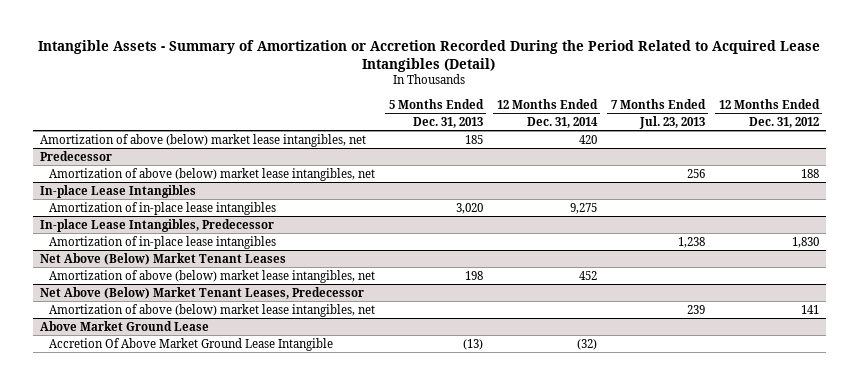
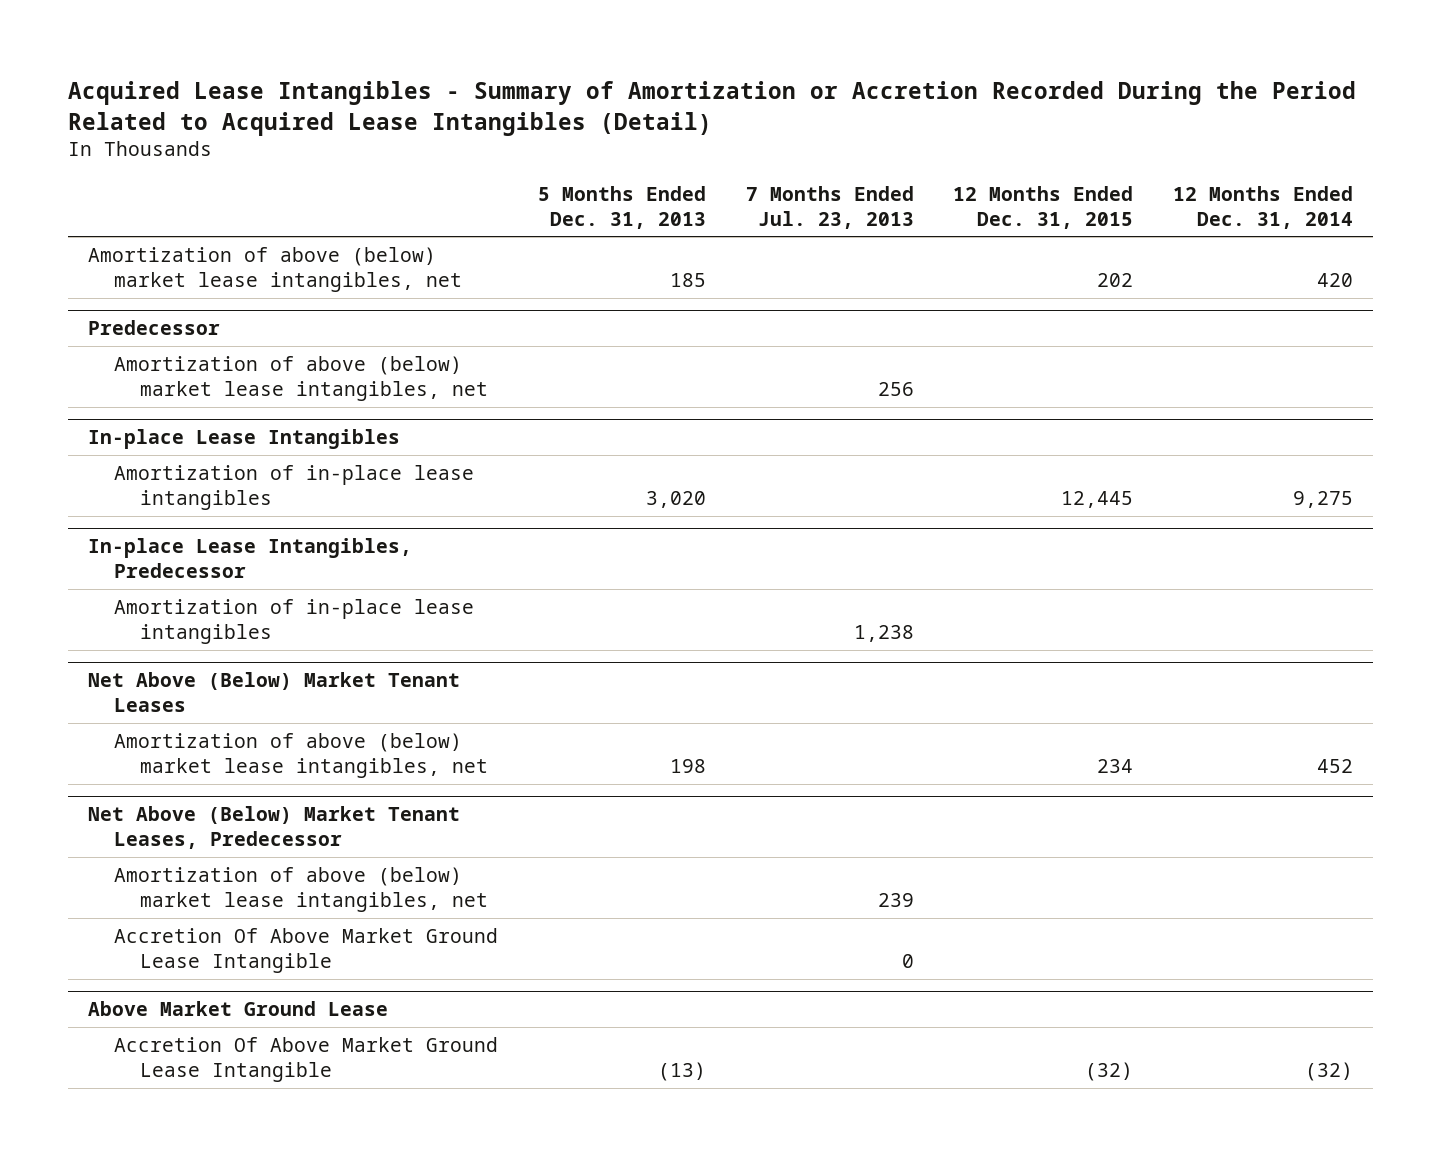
[38,39,821,72] Intangible Assets - Summary of Amortization or Accretion Recorded During the Period Related to Acquired Lease Intangibles (Detail) -> [68,81,1357,136] Acquired Lease Intangibles - Summary of Amortization or Accretion Recorded During the Period Related to Acquired Lease Intangibles (Detail)
[748,116,819,128] Dec. 31, 2012 -> none
none -> [953,185,1134,229] 12 Months Ended Dec. 31, 2015
none -> [114,927,499,973] Accretion Of Above Market Ground Lease Intangible

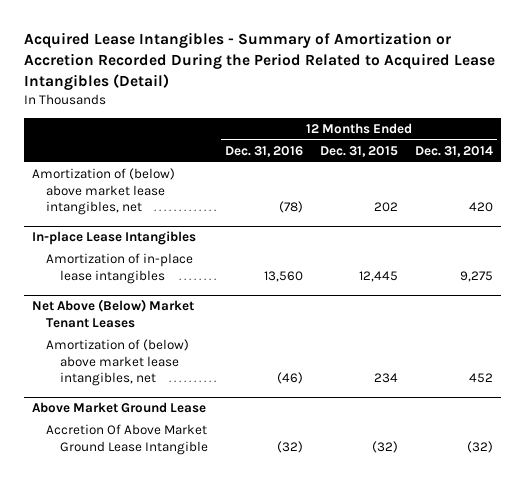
[538,185,707,229] 5 Months Ended Dec. 31, 2013 -> none
[745,185,914,229] 7 Months Ended Jul. 23, 2013 -> none
none -> [224,146,303,158] Dec. 31, 2016
[88,320,221,336] Predecessor -> none
[114,355,489,401] Amortization of above (below) market lease intangibles, net -> none
[88,246,463,292] Amortization of above (below) market lease intangibles, net -> [31,168,175,216] Amortization of (below) above market lease intangibles, net
[88,538,413,579] In-place Lease Intangibles, Predecessor -> none
[114,598,475,644] Amortization of in-place lease intangibles -> none
[88,806,461,850] Net Above (Below) Market Tenant Leases, Predecessor -> none
[114,866,489,912] Amortization of above (below) market lease intangibles, net -> none
[114,927,499,973] Accretion Of Above Market Ground Lease Intangible -> none
[114,732,489,778] Amortization of above (below) market lease intangibles, net -> [45,339,189,387] Amortization of (below) above market lease intangibles, net

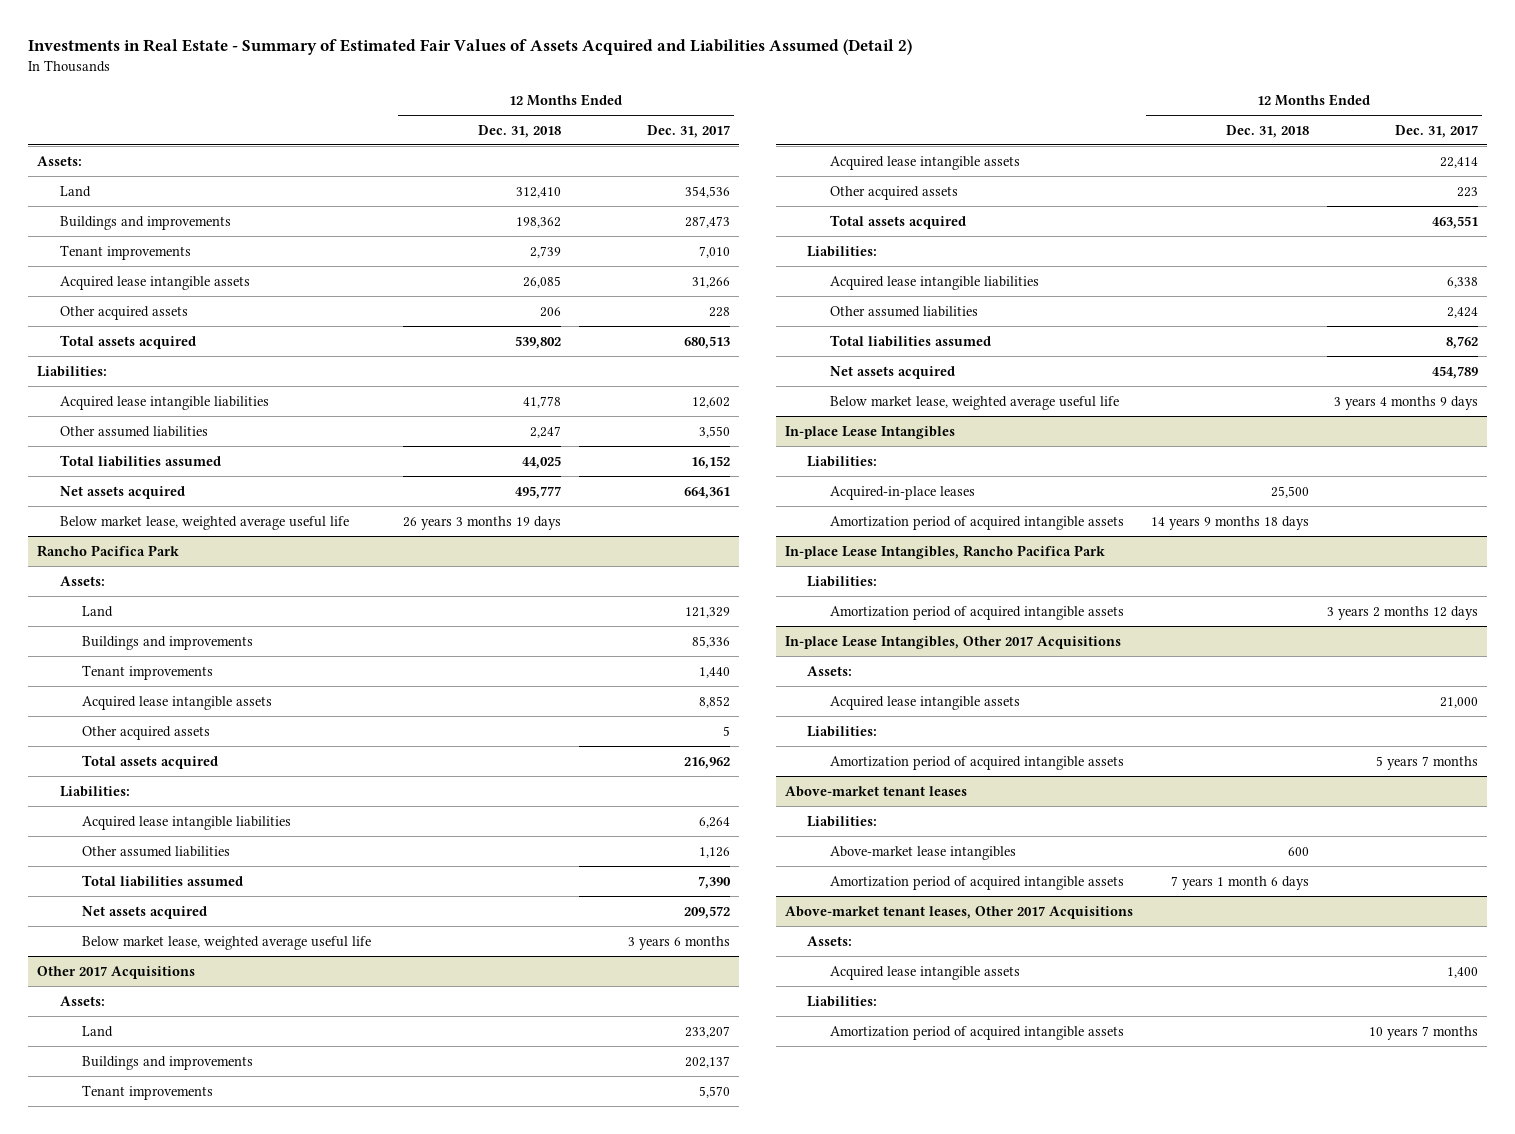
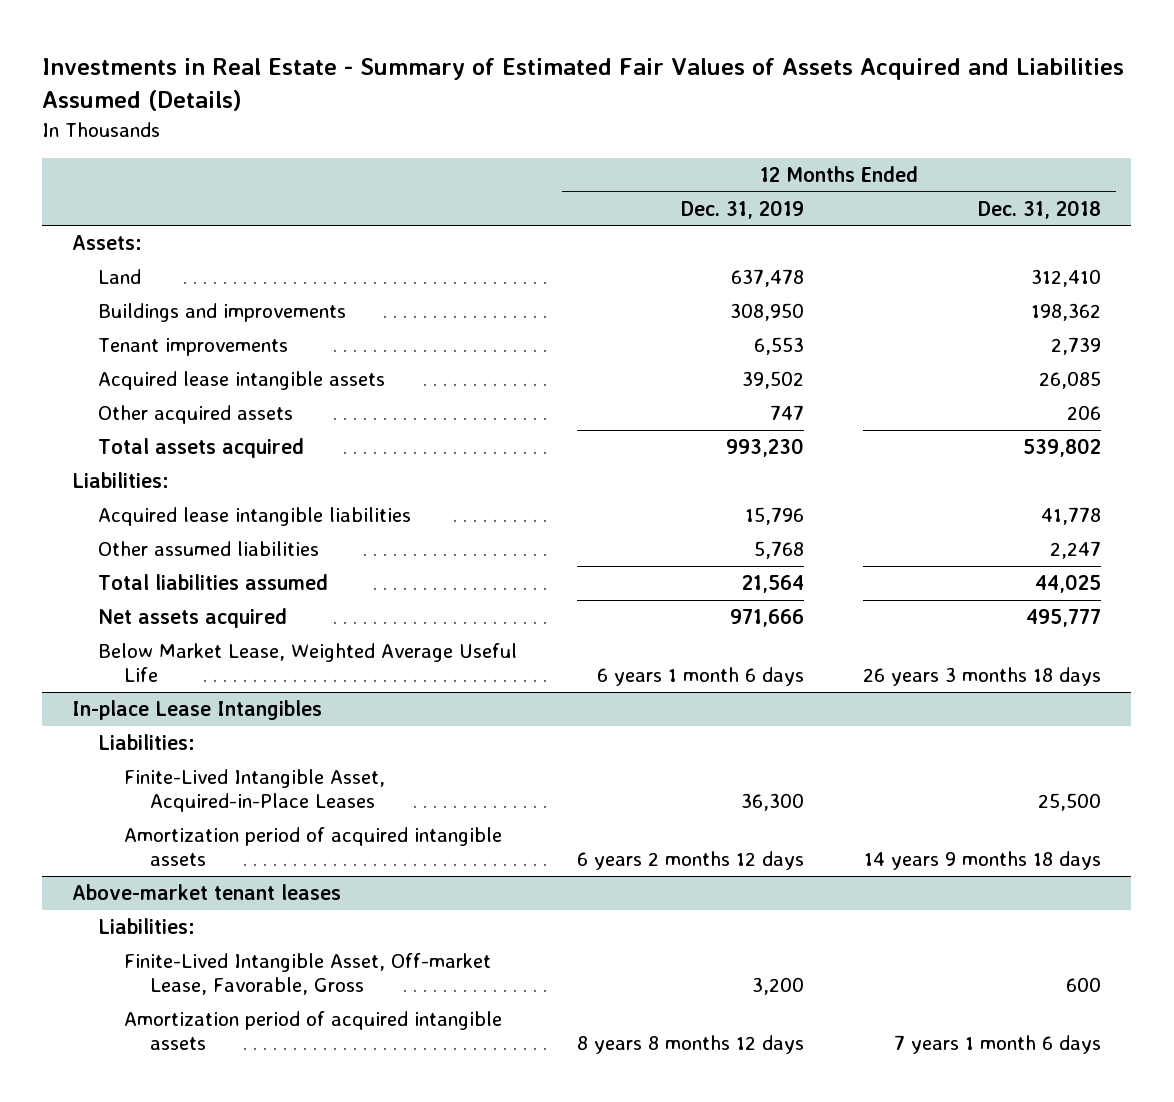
[27,38,912,55] Investments in Real Estate - Summary of Estimated Fair Values of Assets Acquired and Liabilities Assumed (Detail 2) -> [42,58,1125,112] Investments in Real Estate - Summary of Estimated Fair Values of Assets Acquired and Liabilities Assumed (Details)
[646,124,730,138] Dec. 31, 2017 -> none
none -> [680,199,804,219] Dec. 31, 2019
[36,544,179,557] Rancho Pacifica Park -> none
[59,575,105,586] Assets: -> none
[82,605,114,617] Land -> none
[82,635,254,650] Buildings and improvements -> none
[82,664,214,680] Tenant improvements -> none
[82,695,273,710] Acquired lease intangible assets -> none
[82,725,211,740] Other acquired assets -> none
[82,754,219,769] Total assets acquired -> none
[59,785,130,797] Liabilities: -> none
[82,815,292,830] Acquired lease intangible liabilities -> none
[82,845,231,857] Other assumed liabilities -> none
[82,874,244,887] Total liabilities assumed -> none
[82,905,208,919] Net assets acquired -> none
[82,935,372,950] Below market lease, weighted average useful life -> none
[36,965,195,979] Other 2017 Acquisitions -> none
[59,995,105,1006] Assets: -> none
[82,1025,114,1037] Land -> none
[82,1055,254,1070] Buildings and improvements -> none
[82,1084,214,1100] Tenant improvements -> none
[829,155,1020,170] Acquired lease intangible assets -> none
[829,185,958,200] Other acquired assets -> none
[829,214,966,229] Total assets acquired -> none
[807,245,878,257] Liabilities: -> none
[829,275,1039,290] Acquired lease intangible liabilities -> none
[829,305,978,317] Other assumed liabilities -> none
[829,334,991,347] Total liabilities assumed -> none
[829,365,955,379] Net assets acquired -> none
[829,395,1119,410] Below market lease, weighted average useful life -> none
[59,515,349,530] Below market lease, weighted average useful life -> [98,642,518,683] Below Market Lease, Weighted Average Useful Life
[402,515,561,530] 26 years 3 months 19 days -> [863,667,1102,687] 26 years 3 months 18 days
[829,485,975,500] Acquired-in-place leases -> [124,768,386,813] Finite-Lived Intangible Asset, Acquired-in-Place Leases
[784,544,1105,559] In-place Lease Intangibles, Rancho Pacifica Park -> none
[807,575,878,587] Liabilities: -> none
[829,605,1124,620] Amortization period of acquired intangible assets -> none
[784,635,1121,649] In-place Lease Intangibles, Other 2017 Acquisitions -> none
[807,665,853,676] Assets: -> none
[829,695,1020,710] Acquired lease intangible assets -> none
[807,725,878,737] Liabilities: -> none
[829,755,1124,770] Amortization period of acquired intangible assets -> none
[829,845,1016,860] Above-market lease intangibles -> [124,952,492,996] Finite-Lived Intangible Asset, Off-market Lease, Favorable, Gross
[784,905,1133,919] Above-market tenant leases, Other 2017 Acquisitions -> none
[807,935,853,946] Assets: -> none
[829,965,1020,980] Acquired lease intangible assets -> none
[807,995,878,1007] Liabilities: -> none
[829,1025,1124,1040] Amortization period of acquired intangible assets -> none

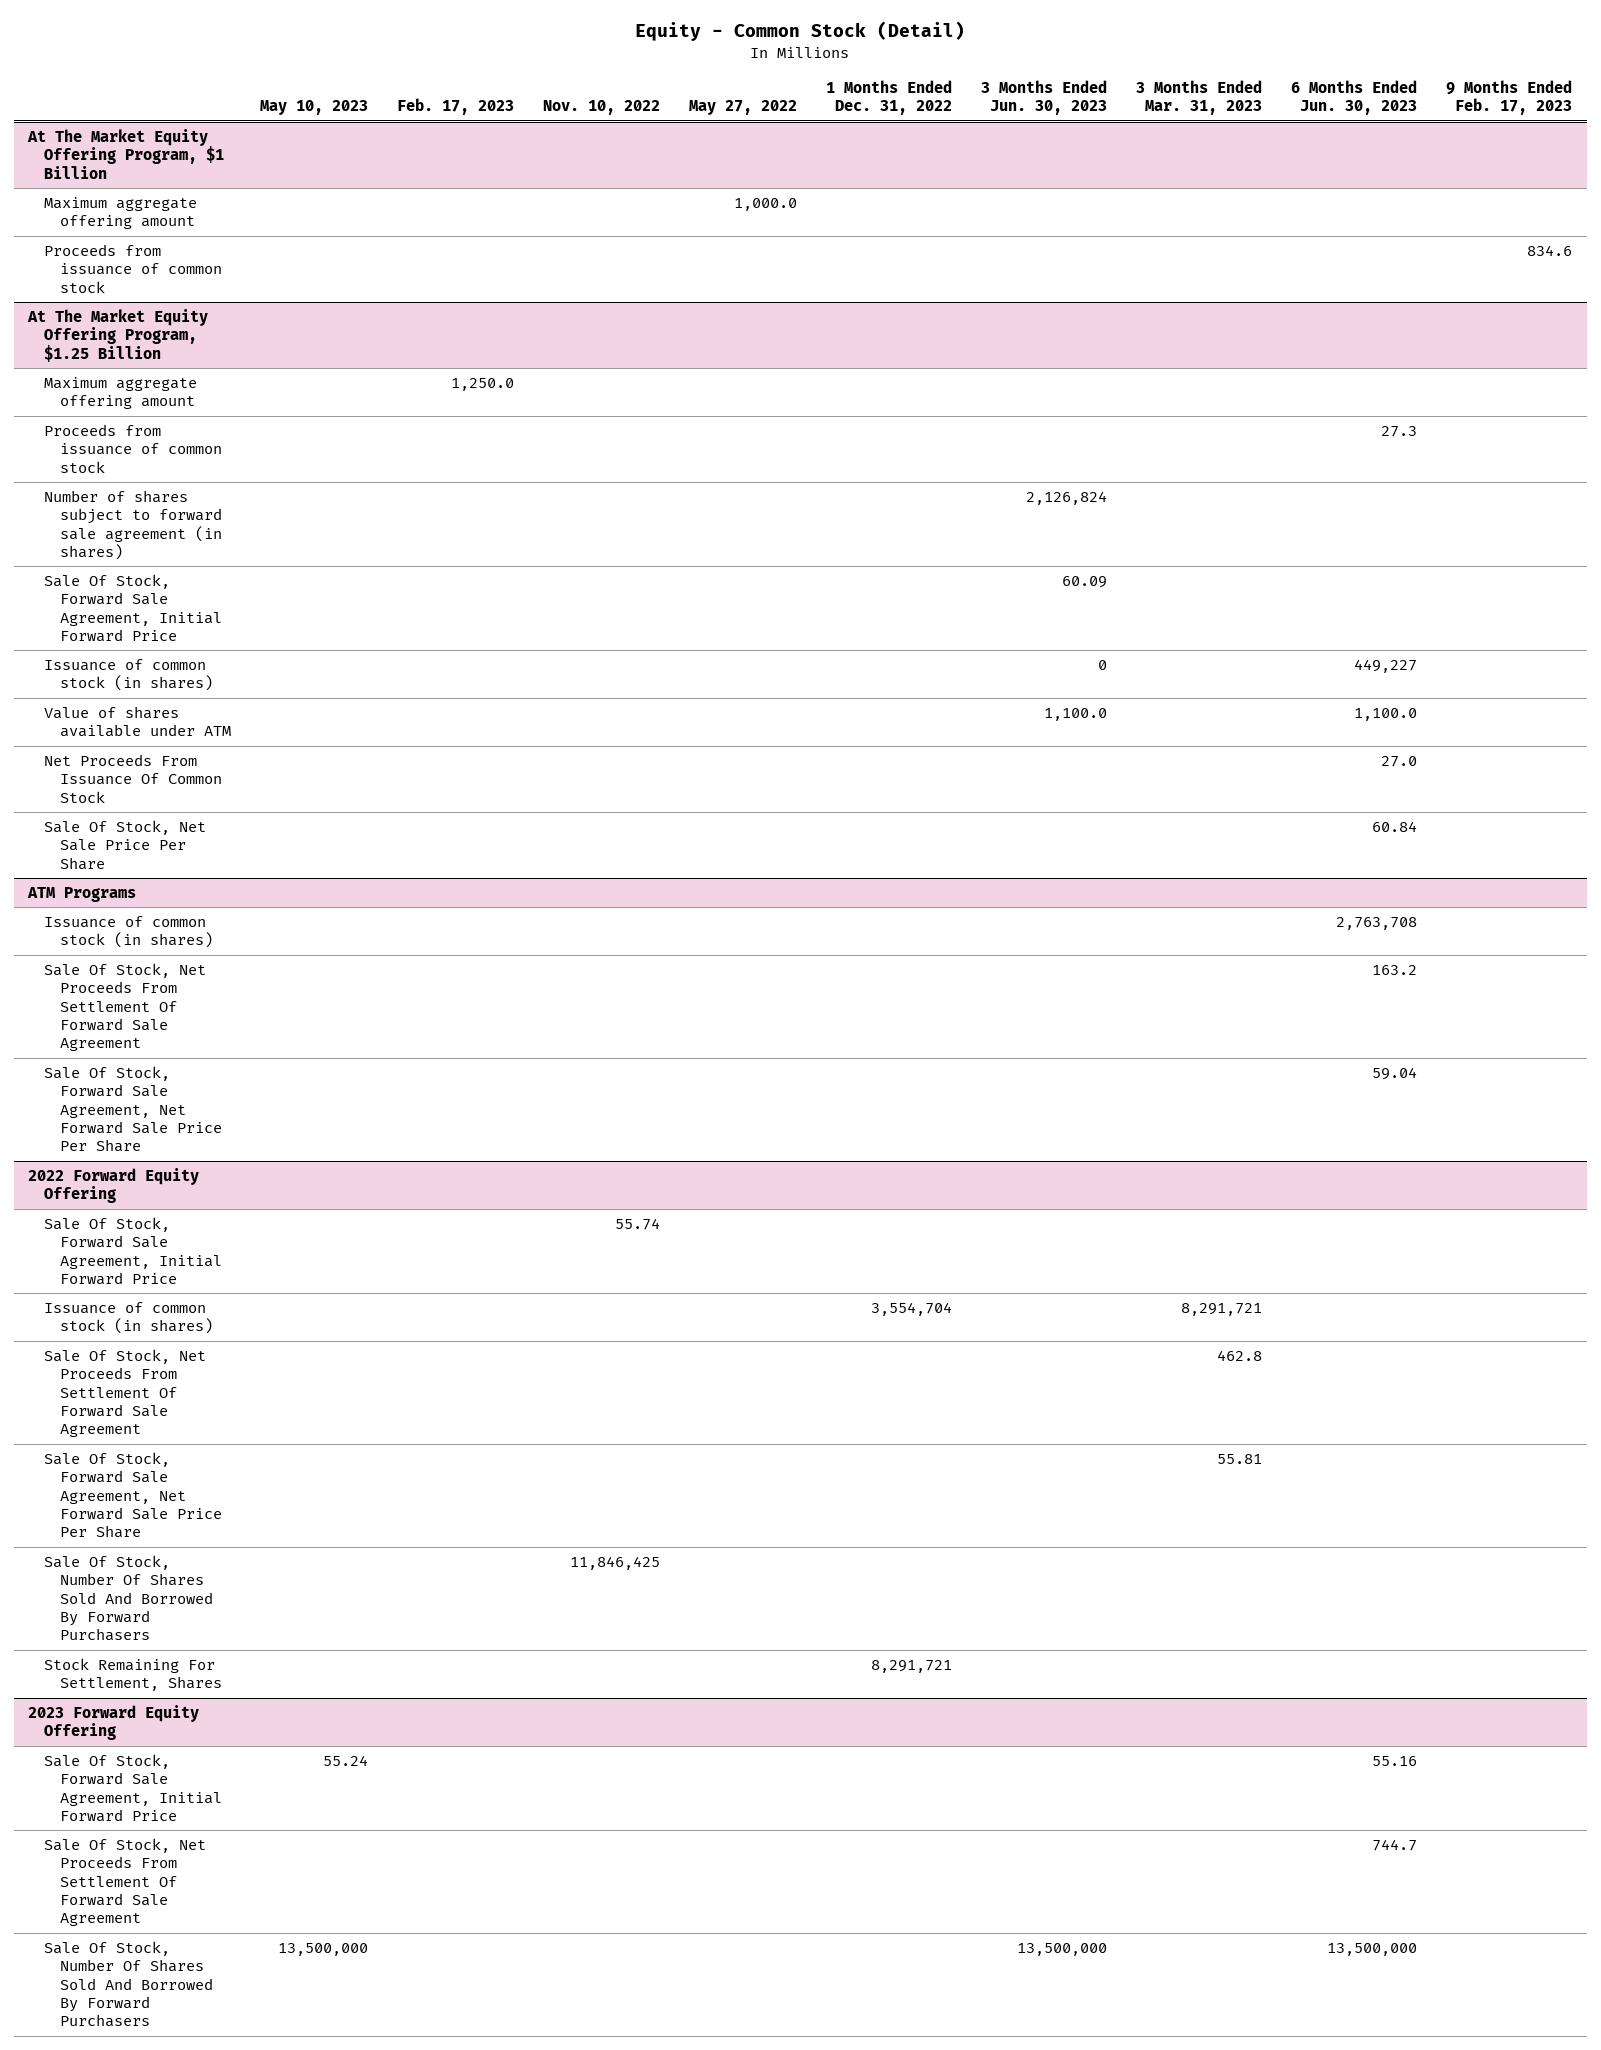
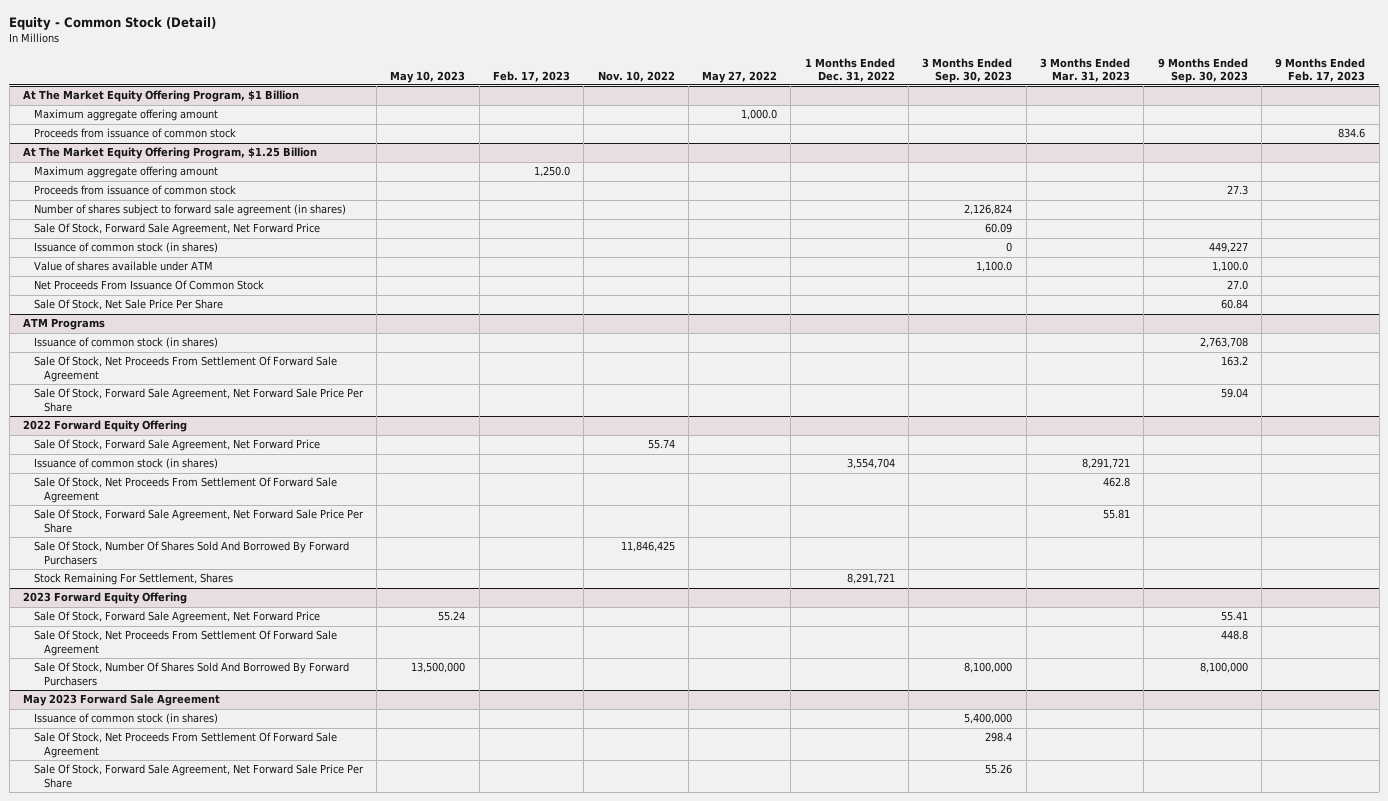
[981,79,1108,116] 3 Months Ended Jun. 30, 2023 -> none
[1291,79,1418,116] 6 Months Ended Jun. 30, 2023 -> none
none -> [922,57,1013,83] 3 Months Ended Sep. 30, 2023
none -> [1157,57,1248,83] 9 Months Ended Sep. 30, 2023
[43,574,222,642] Sale Of Stock, Forward Sale Agreement, Initial Forward Price -> [33,223,320,236] Sale Of Stock, Forward Sale Agreement, Net Forward Price
[43,1217,222,1285] Sale Of Stock, Forward Sale Agreement, Initial Forward Price -> [33,439,320,452] Sale Of Stock, Forward Sale Agreement, Net Forward Price
[43,1754,222,1822] Sale Of Stock, Forward Sale Agreement, Initial Forward Price -> [33,611,320,624] Sale Of Stock, Forward Sale Agreement, Net Forward Price
none -> [22,694,220,707] May 2023 Forward Sale Agreement
none -> [33,713,218,725] Issuance of common stock (in shares)
none -> [33,732,337,758] Sale Of Stock, Net Proceeds From Settlement Of Forward Sale Agreement
none -> [33,764,364,788] Sale Of Stock, Forward Sale Agreement, Net Forward Sale Price Per Share

